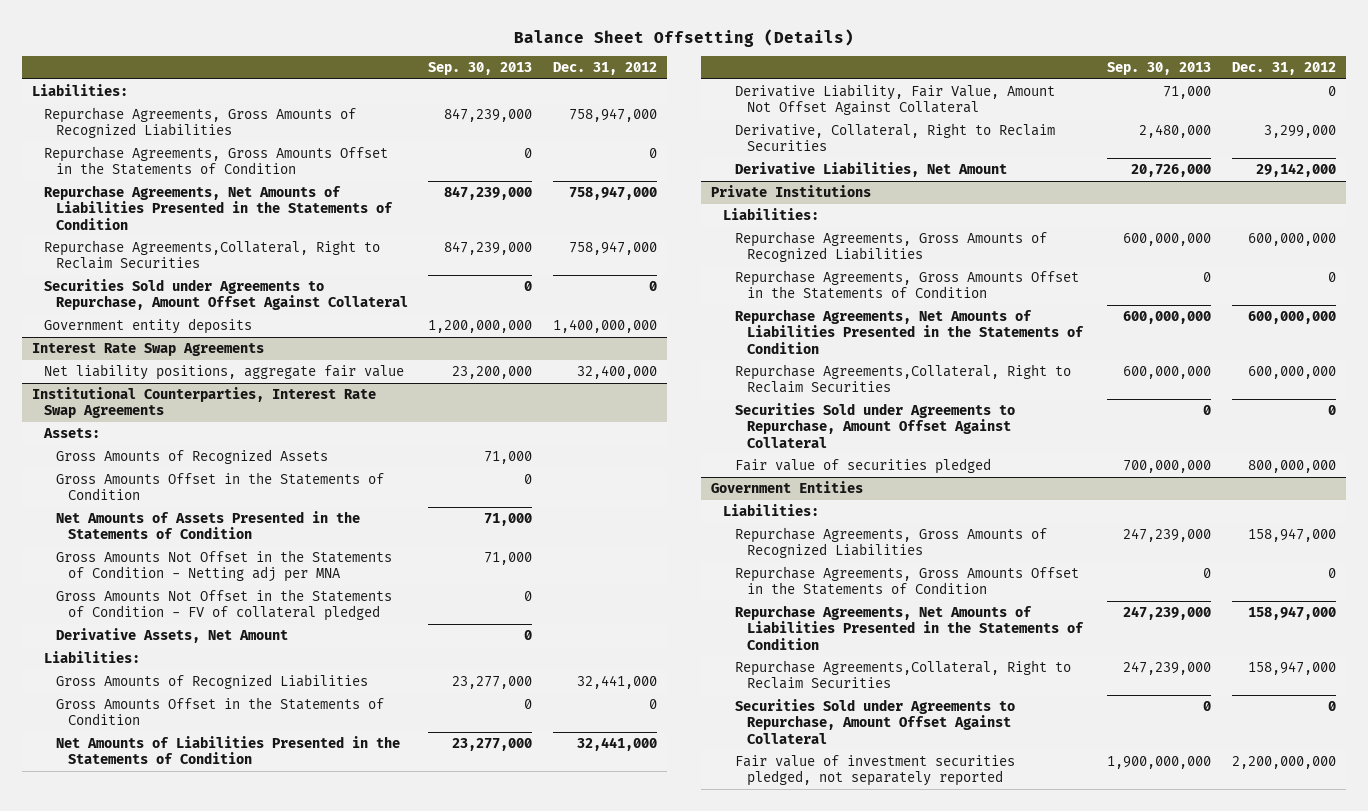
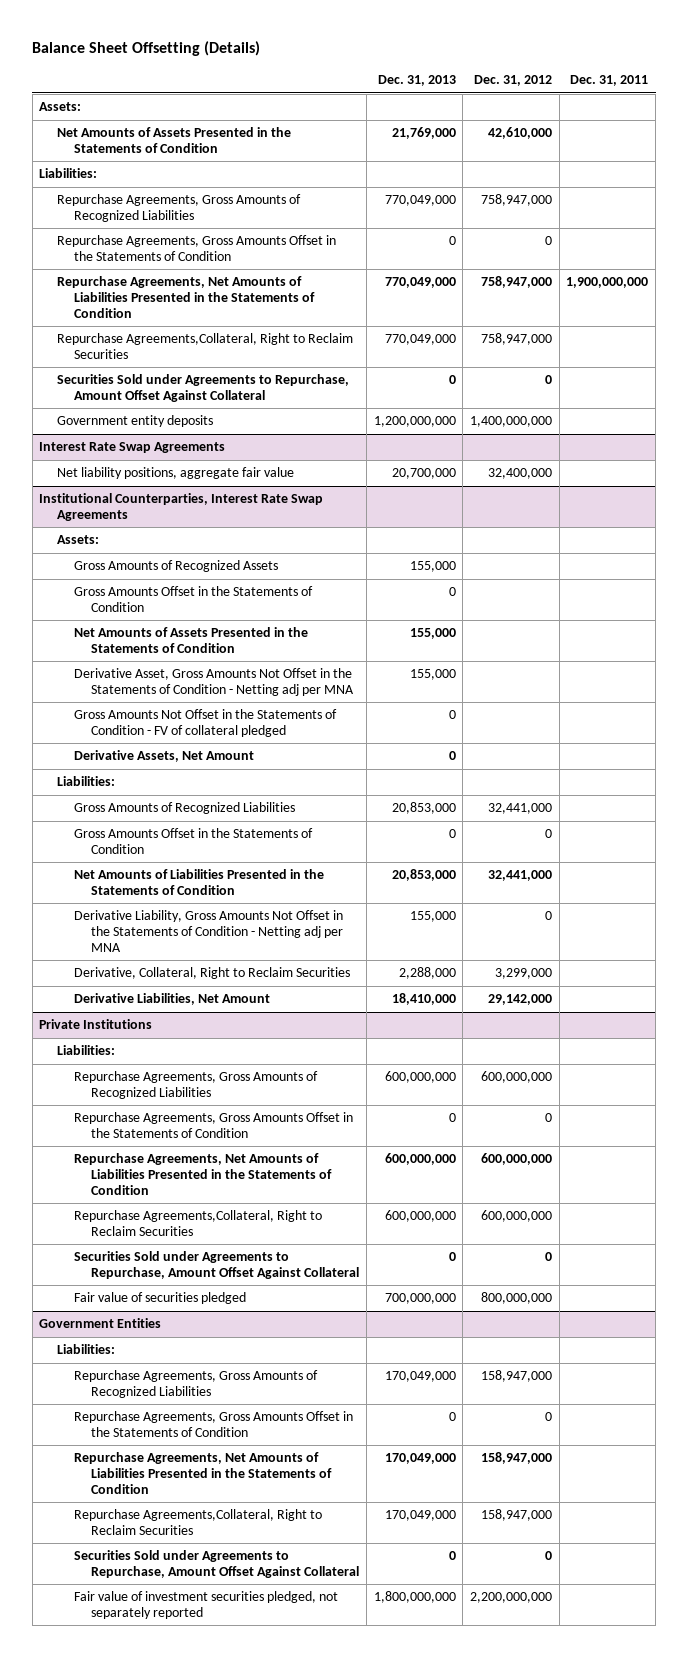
[428,62,533,76] Sep. 30, 2013 -> none
none -> [377,75,456,87] Dec. 31, 2013
none -> [570,75,649,87] Dec. 31, 2011
none -> [39,102,82,112] Assets:
none -> [56,127,291,153] Net Amounts of Assets Presented in the Statements of Condition
[55,550,392,583] Gross Amounts Not Offset in the Statements of Condition - Netting adj per MNA -> [73,668,355,696] Derivative Asset, Gross Amounts Not Offset in the Statements of Condition - Netting adj per MNA
[735,84,1056,116] Derivative Liability, Fair Value, Amount Not Offset Against Collateral -> none
none -> [73,910,344,952] Derivative Liability, Gross Amounts Not Offset in the Statements of Condition - Netting adj per MNA

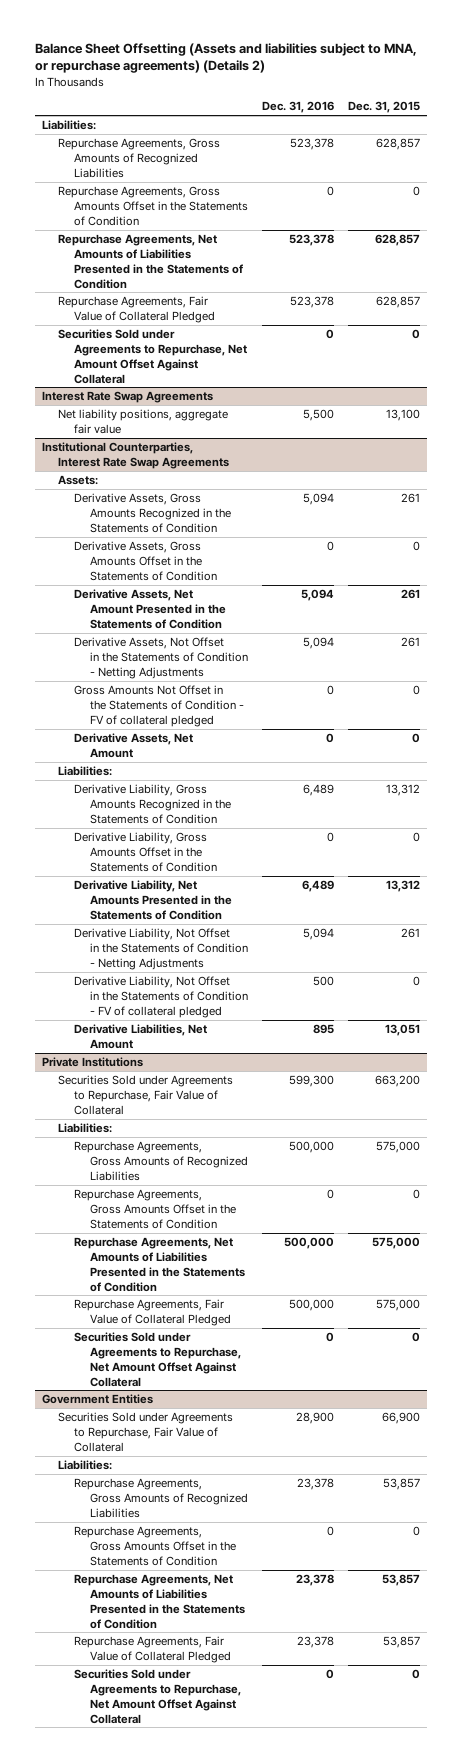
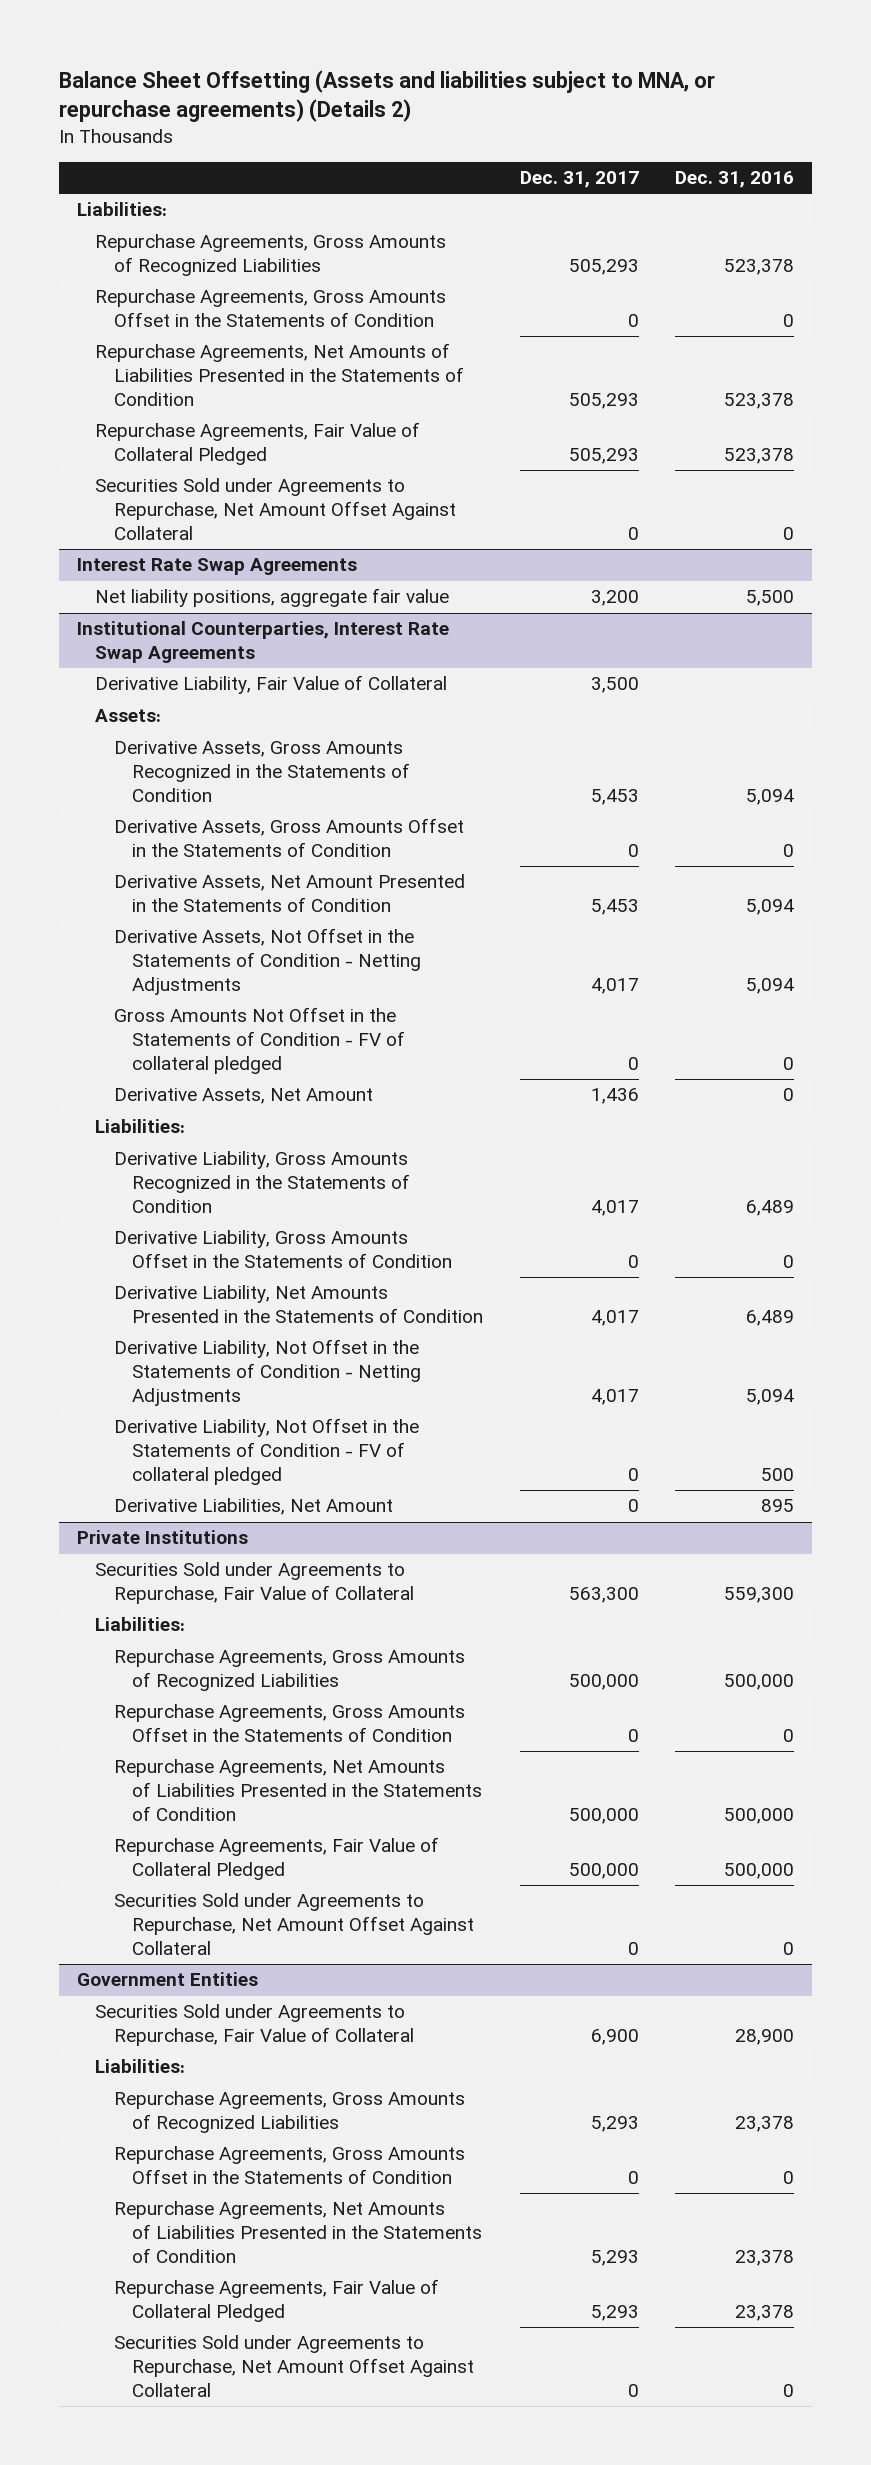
[347,101,420,114] Dec. 31, 2015 -> none
none -> [519,171,639,189] Dec. 31, 2017
none -> [95,675,448,695] Derivative Liability, Fair Value of Collateral
[288,1075,334,1088] 599,300 -> [724,1587,795,1604] 559,300

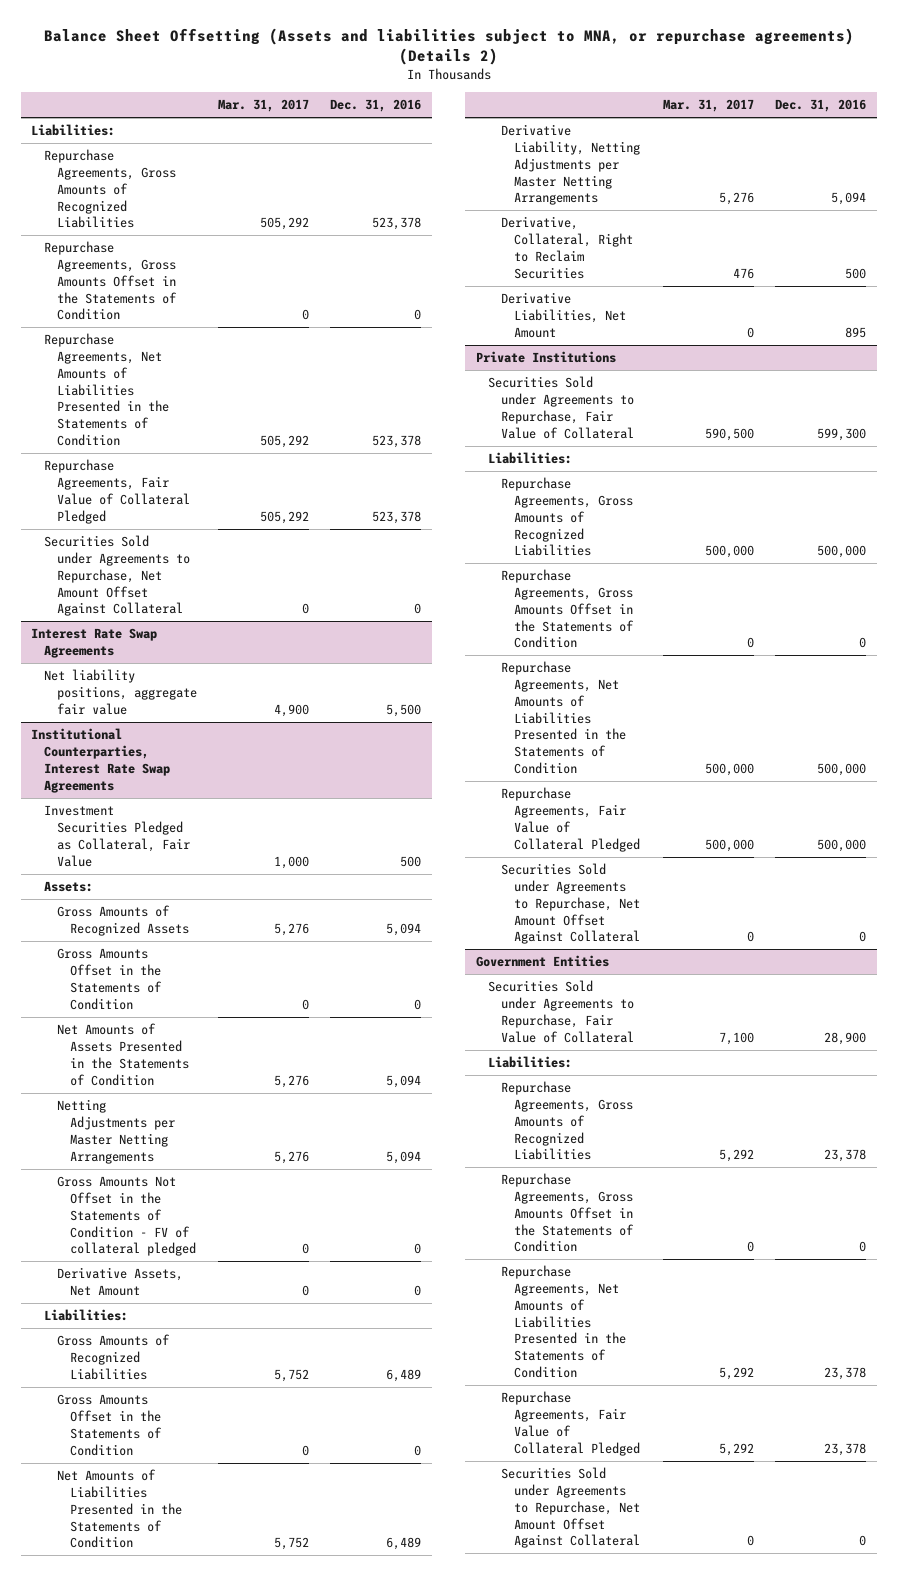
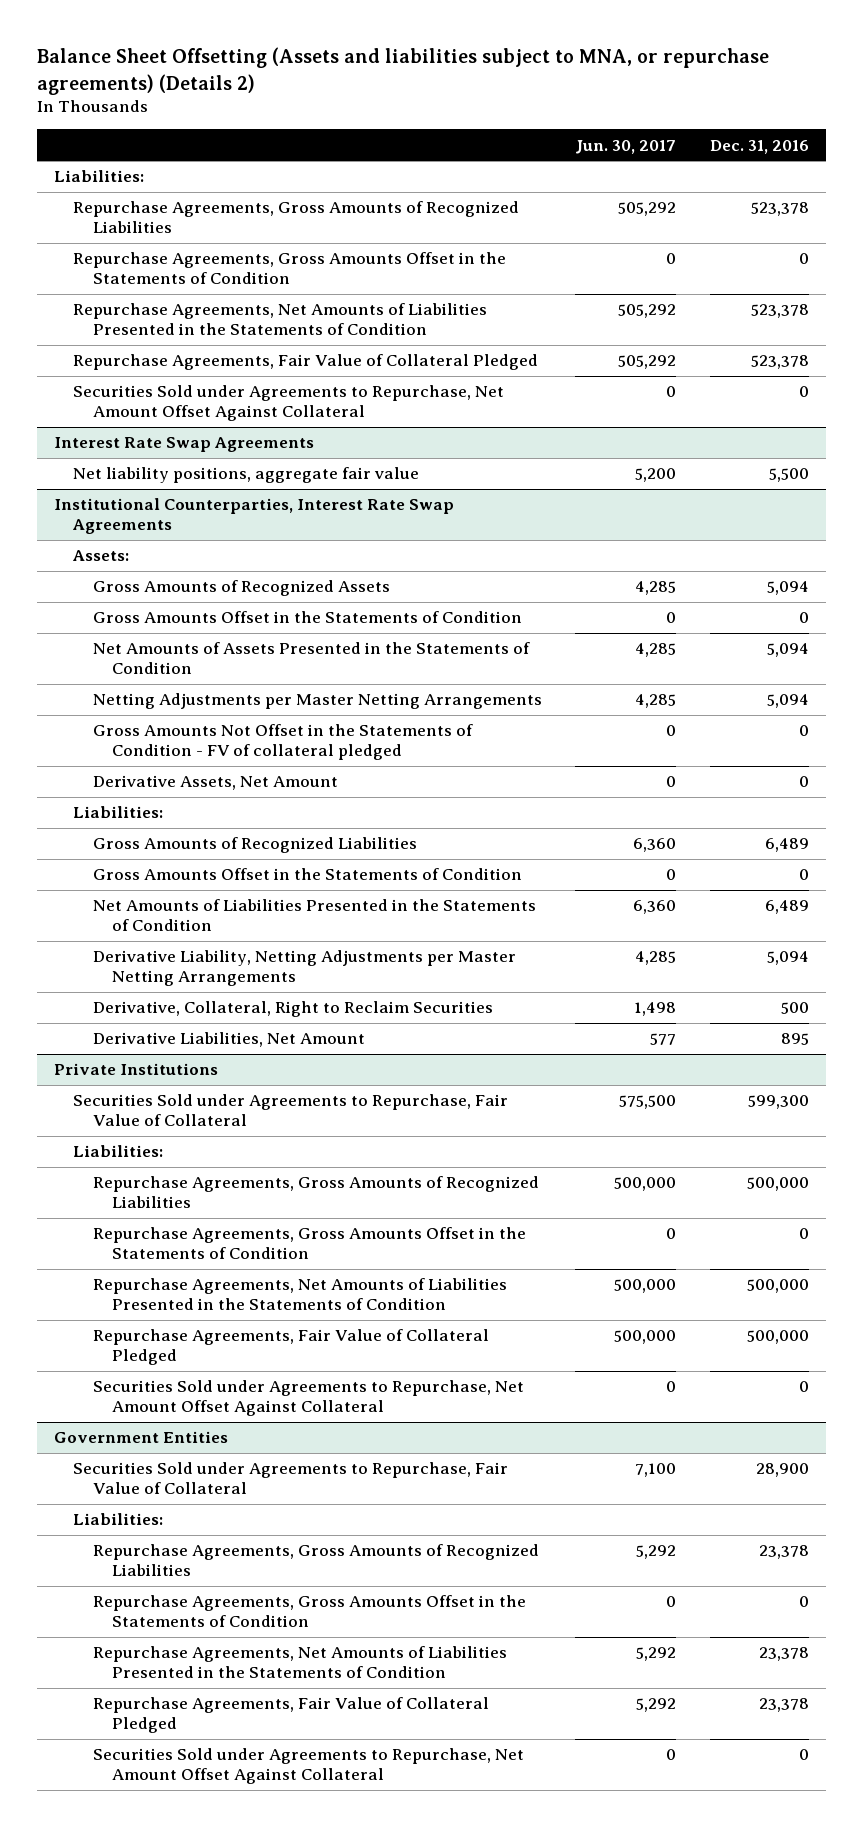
[218,99,310,113] Mar. 31, 2017 -> none
none -> [575,139,677,154] Jun. 30, 2017
[43,805,190,867] Investment Securities Pledged as Collateral, Fair Value -> none

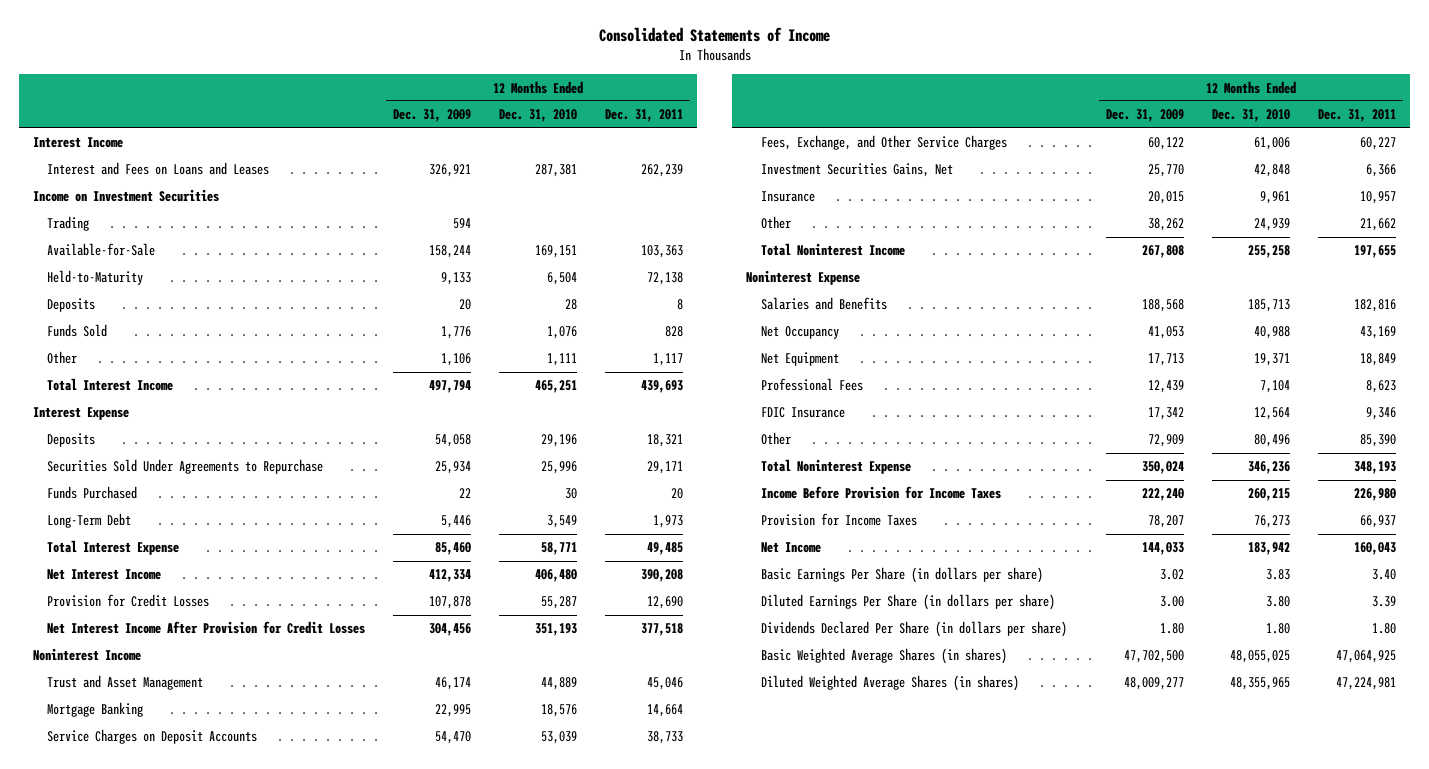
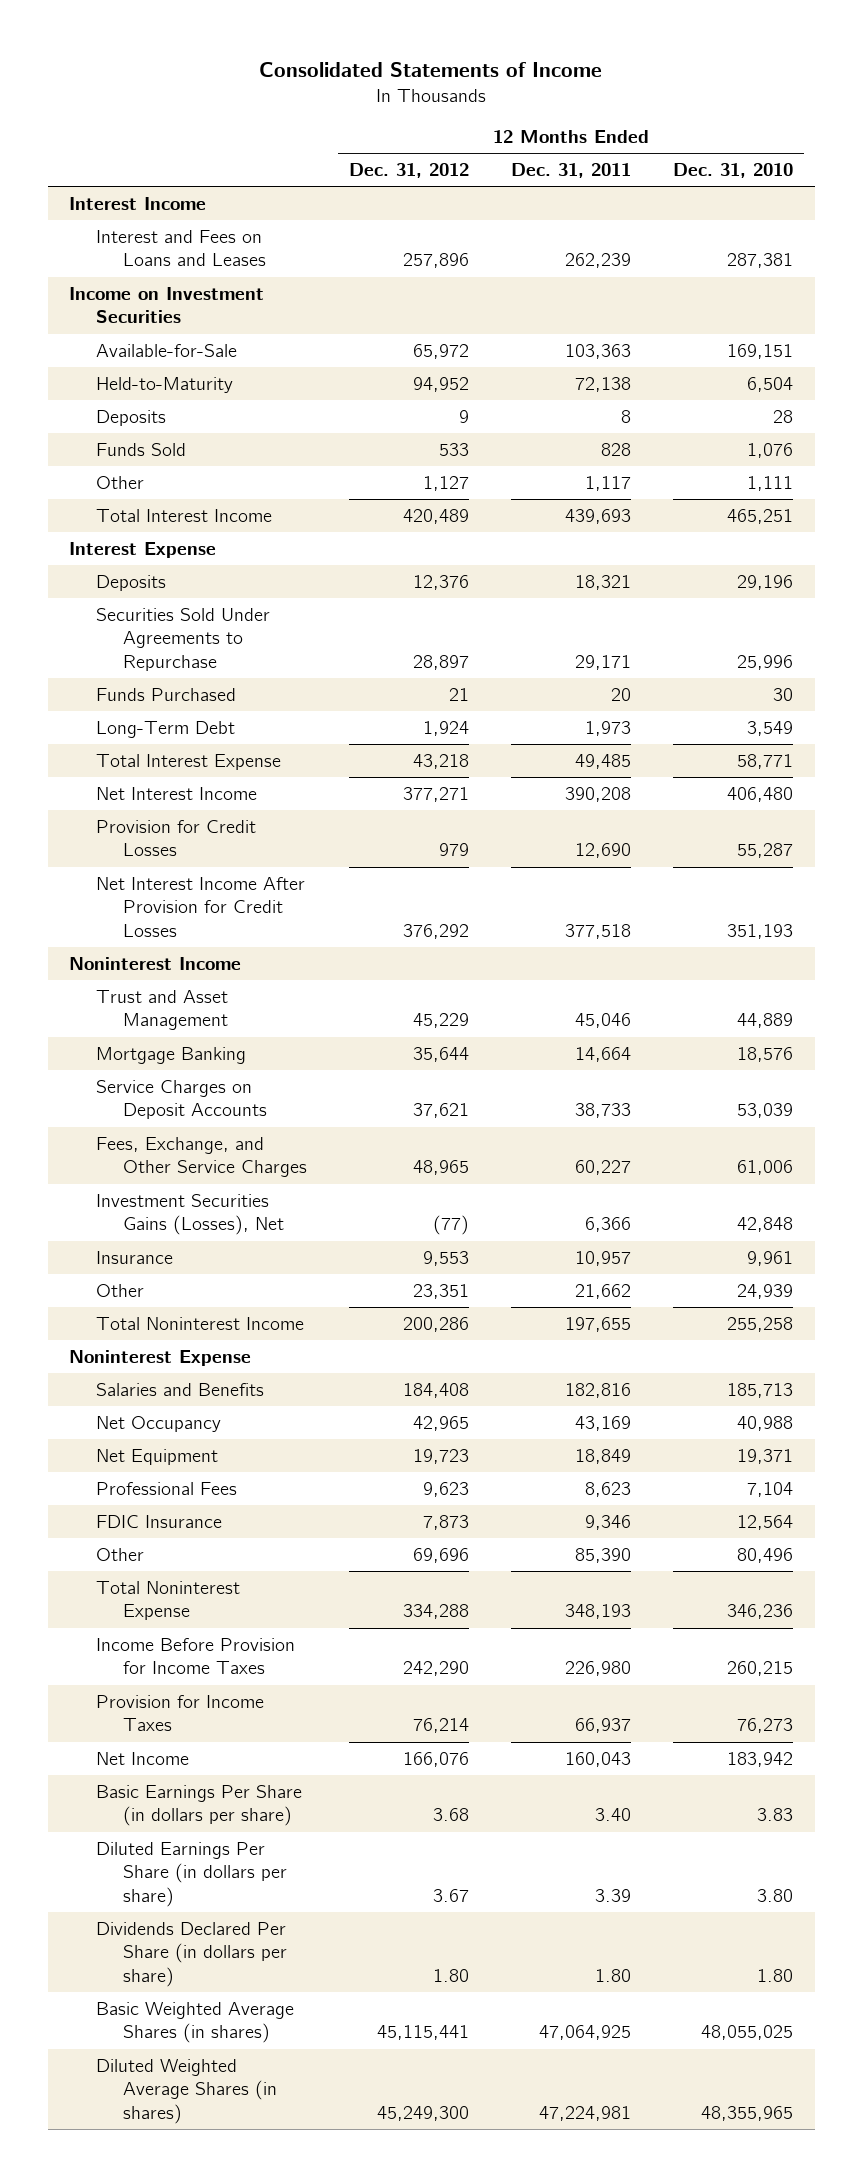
[393,109,472,123] Dec. 31, 2009 -> none
none -> [349,163,470,179] Dec. 31, 2012
[47,216,90,232] Trading -> none
[760,163,953,178] Investment Securities Gains, Net -> [96,1193,284,1236] Investment Securities Gains (Losses), Net

